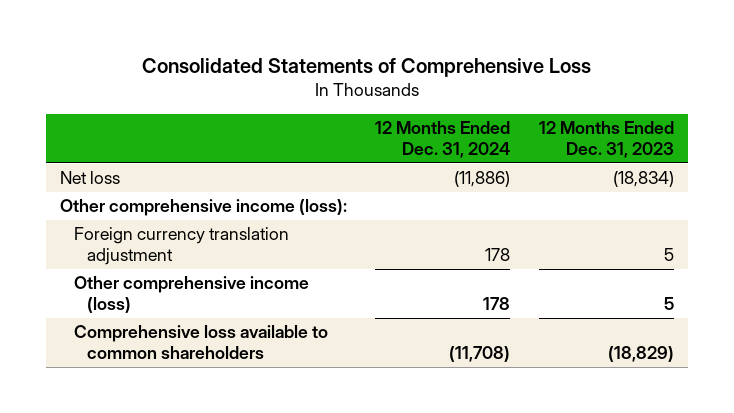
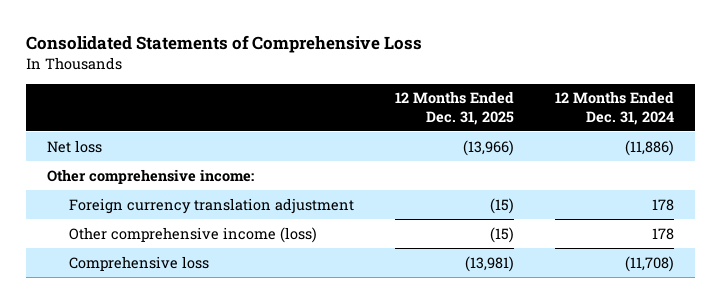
[538,121,674,159] 12 Months Ended Dec. 31, 2023 -> none
none -> [394,91,514,125] 12 Months Ended Dec. 31, 2025
[59,199,347,217] Other comprehensive income (loss): -> [46,168,254,184] Other comprehensive income:
[73,325,328,360] Comprehensive loss available to common shareholders -> [68,255,209,271] Comprehensive loss

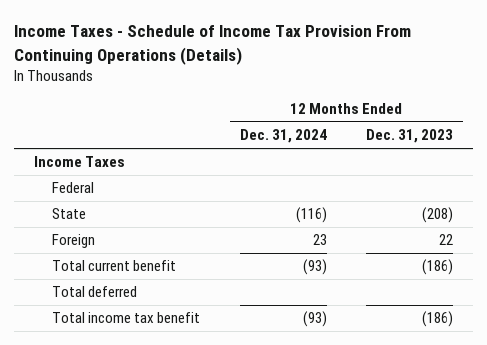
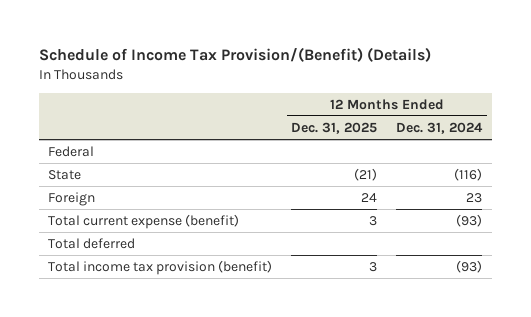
[14,25,412,65] Income Taxes - Schedule of Income Tax Provision From Continuing Operations (Details) -> [38,47,431,63] Schedule of Income Tax Provision/(Benefit) (Details)
[366,129,454,144] Dec. 31, 2023 -> none
none -> [291,121,378,134] Dec. 31, 2025
[33,156,125,168] Income Taxes -> none
[52,260,177,272] Total current benefit -> [48,213,240,229] Total current expense (benefit)
[52,312,201,324] Total income tax benefit -> [48,259,273,275] Total income tax provision (benefit)

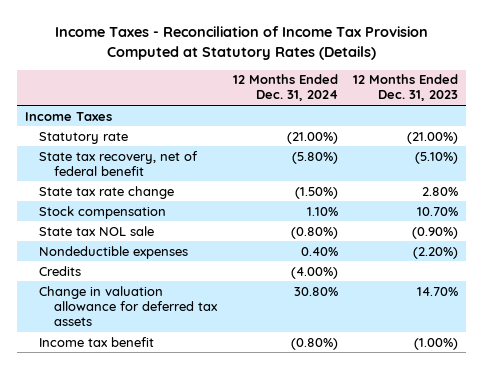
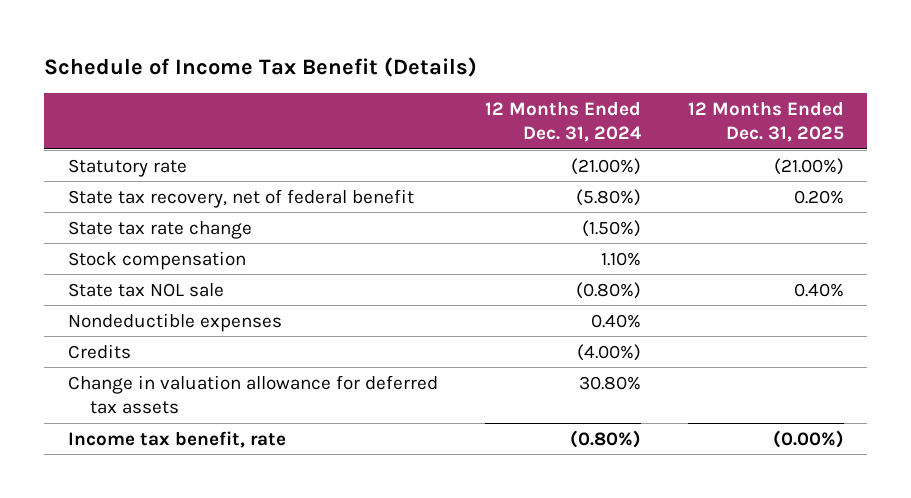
[54,25,428,60] Income Taxes - Reconciliation of Income Tax Provision Computed at Statutory Rates (Details) -> [44,56,478,77] Schedule of Income Tax Benefit (Details)
[353,74,459,102] 12 Months Ended Dec. 31, 2023 -> none
none -> [687,100,844,142] 12 Months Ended Dec. 31, 2025
[24,111,112,121] Income Taxes -> none
[39,336,155,347] Income tax benefit -> [67,430,286,448] Income tax benefit, rate

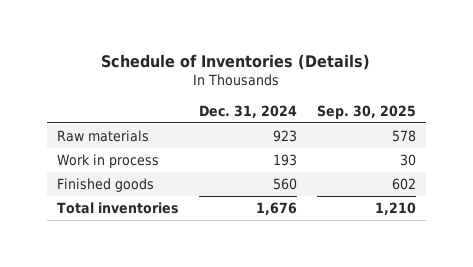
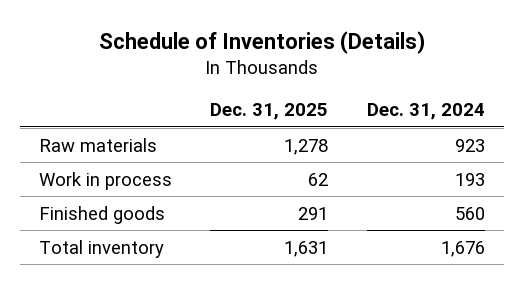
[317,104,417,119] Sep. 30, 2025 -> none
none -> [210,103,329,121] Dec. 31, 2025
[56,202,179,215] Total inventories -> [38,239,164,258] Total inventory

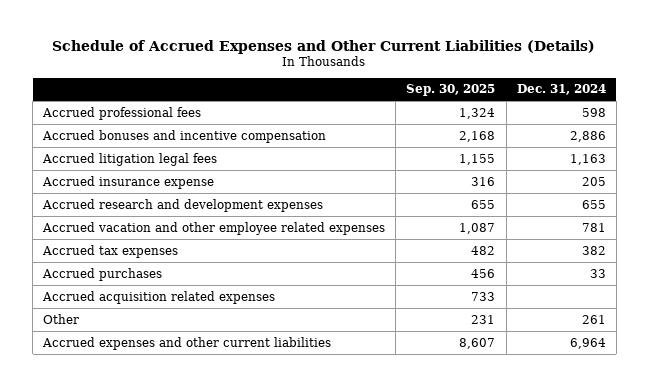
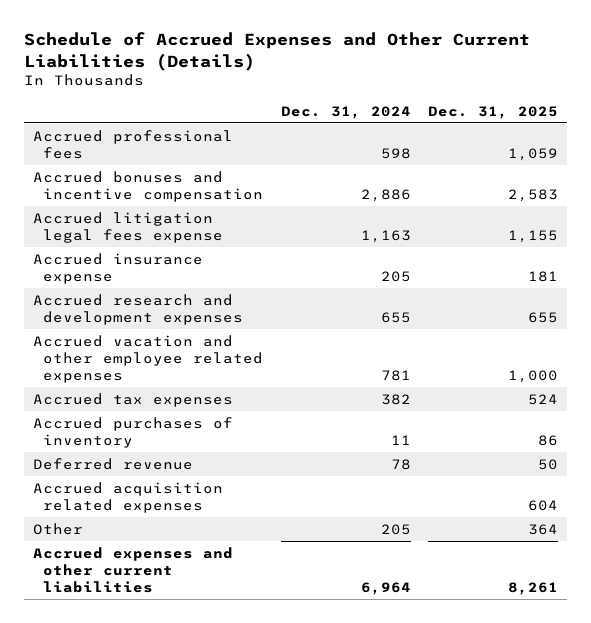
[406,84,496,97] Sep. 30, 2025 -> none
none -> [428,105,559,119] Dec. 31, 2025
[42,152,218,166] Accrued litigation legal fees -> [32,211,223,243] Accrued litigation legal fees expense
[42,267,163,281] Accrued purchases -> [32,416,233,448] Accrued purchases of inventory
[589,268,606,278] 33 -> [390,434,411,445] 11
none -> [32,457,193,470] Deferred revenue
[581,314,606,324] 261 -> [380,523,411,535] 205

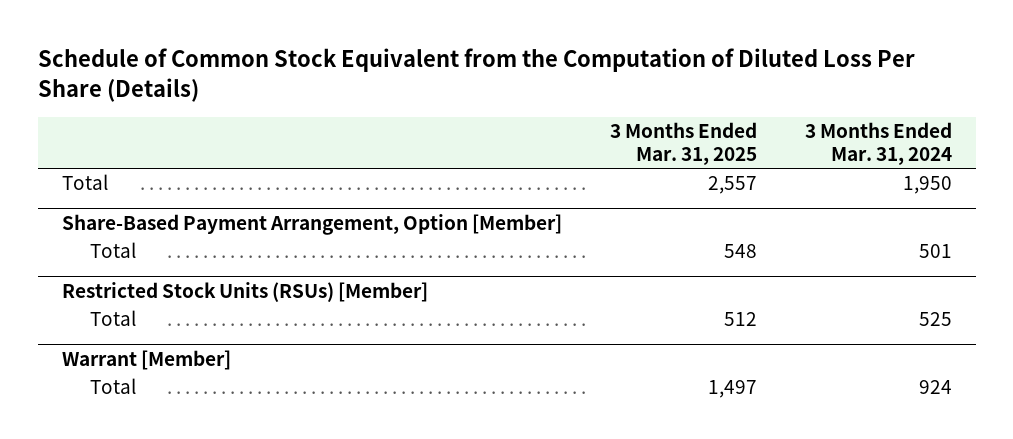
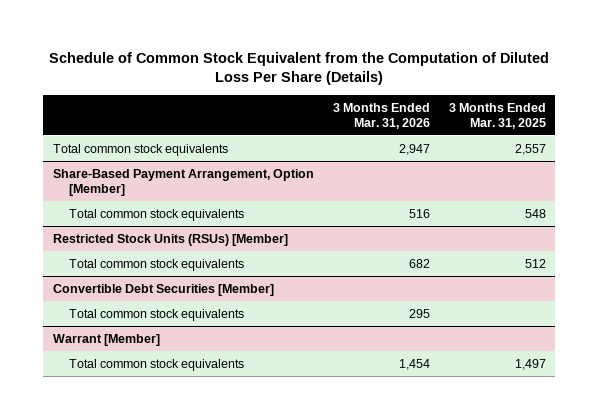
[804,121,952,166] 3 Months Ended Mar. 31, 2024 -> none
none -> [332,102,430,129] 3 Months Ended Mar. 31, 2026
[61,174,108,191] Total -> [52,143,228,156] Total common stock equivalents
[89,242,136,259] Total -> [69,208,245,221] Total common stock equivalents
[89,310,136,327] Total -> [69,258,245,271] Total common stock equivalents
none -> [52,283,274,296] Convertible Debt Securities [Member]
none -> [69,308,245,321] Total common stock equivalents
[89,378,136,395] Total -> [69,358,245,371] Total common stock equivalents

